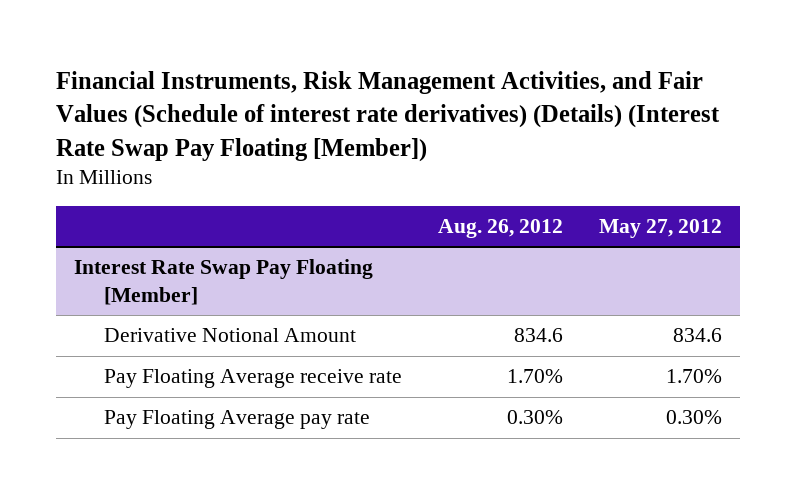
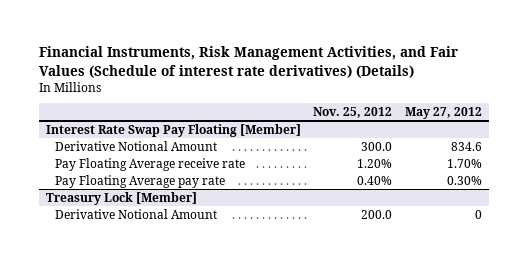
[56,71,721,162] Financial Instruments, Risk Management Activities, and Fair Values (Schedule of interest rate derivatives) (Details) (Interest Rate Swap Pay Floating [Member]) -> [39,46,459,78] Financial Instruments, Risk Management Activities, and Fair Values (Schedule of interest rate derivatives) (Details)
[437,218,563,238] Aug. 26, 2012 -> none
none -> [313,106,393,118] Nov. 25, 2012
none -> [45,191,197,205] Treasury Lock [Member]
none -> [54,208,217,219] Derivative Notional Amount

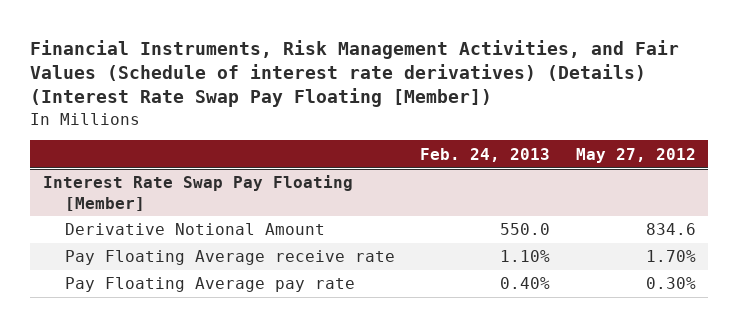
[39,46,459,78] Financial Instruments, Risk Management Activities, and Fair Values (Schedule of interest rate derivatives) (Details) -> [30,39,680,108] Financial Instruments, Risk Management Activities, and Fair Values (Schedule of interest rate derivatives) (Details) (Interest Rate Swap Pay Floating [Member])
[313,106,393,118] Nov. 25, 2012 -> none
none -> [420,147,551,162] Feb. 24, 2013
[45,191,197,205] Treasury Lock [Member] -> none
[54,208,217,219] Derivative Notional Amount -> none

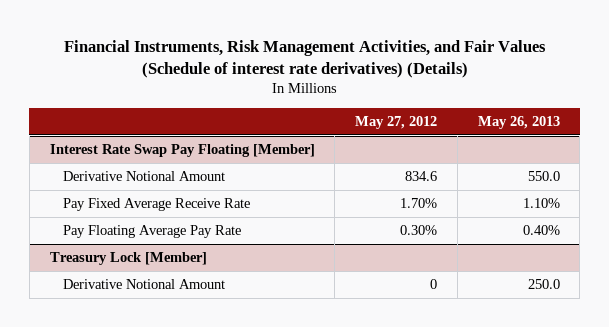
[30,39,680,108] Financial Instruments, Risk Management Activities, and Fair Values (Schedule of interest rate derivatives) (Details) (Interest Rate Swap Pay Floating [Member]) -> [63,39,546,78] Financial Instruments, Risk Management Activities, and Fair Values (Schedule of interest rate derivatives) (Details)
[420,147,551,162] Feb. 24, 2013 -> none
none -> [477,115,560,129] May 26, 2013
[64,250,395,266] Pay Floating Average receive rate -> [63,198,251,212] Pay Fixed Average Receive Rate
[64,277,355,293] Pay Floating Average pay rate -> [63,225,242,239] Pay Floating Average Pay Rate
none -> [49,252,207,266] Treasury Lock [Member]
none -> [63,279,226,290] Derivative Notional Amount

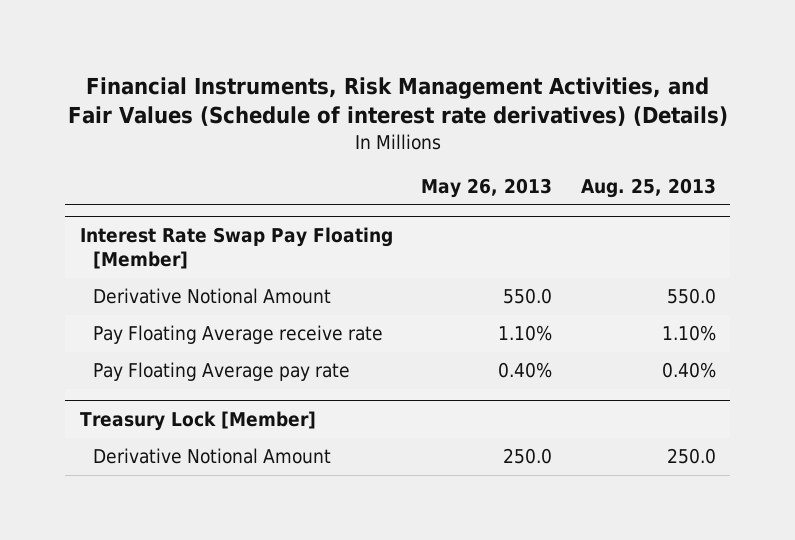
[355,115,438,129] May 27, 2012 -> none
none -> [580,177,716,198] Aug. 25, 2013
[63,198,251,212] Pay Fixed Average Receive Rate -> [92,325,383,345] Pay Floating Average receive rate
[63,225,242,239] Pay Floating Average Pay Rate -> [92,362,350,382] Pay Floating Average pay rate

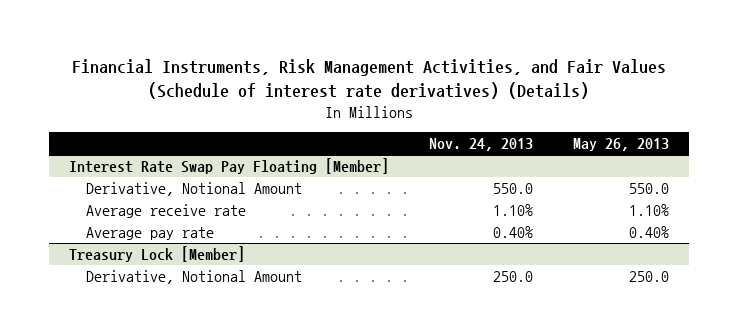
[580,177,716,198] Aug. 25, 2013 -> none
none -> [429,138,534,152] Nov. 24, 2013
[92,288,331,305] Derivative Notional Amount -> [85,181,302,196] Derivative, Notional Amount
[92,325,383,345] Pay Floating Average receive rate -> [85,203,246,218] Average receive rate
[92,362,350,382] Pay Floating Average pay rate -> [85,226,214,240] Average pay rate
[92,448,331,465] Derivative Notional Amount -> [85,269,302,284] Derivative, Notional Amount

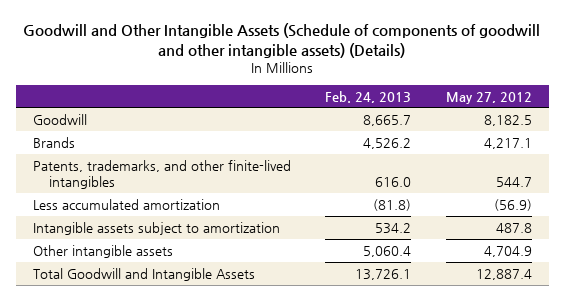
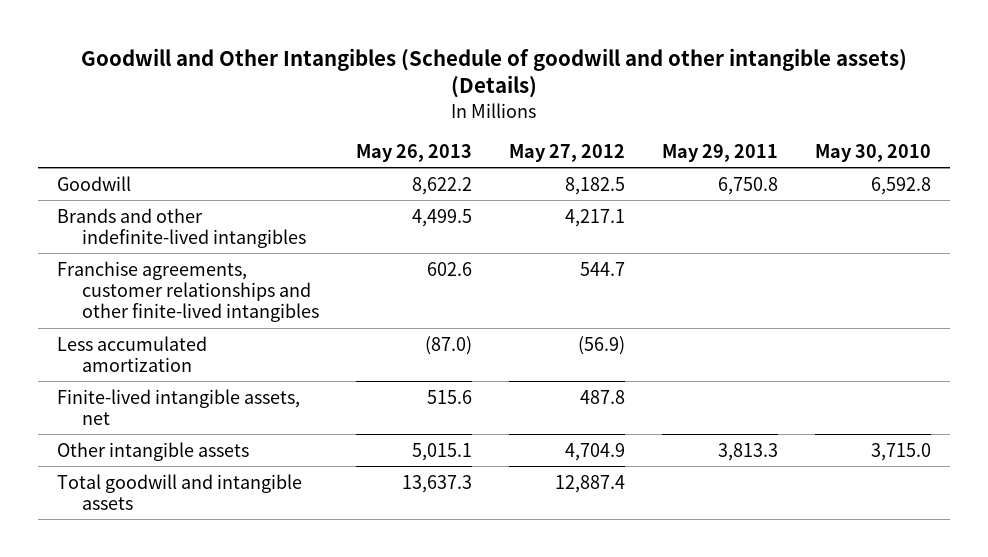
[23,23,541,58] Goodwill and Other Intangible Assets (Schedule of components of goodwill and other intangible assets) (Details) -> [80,47,907,99] Goodwill and Other Intangibles (Schedule of goodwill and other intangible assets) (Details)
[325,90,412,103] Feb. 24, 2013 -> none
none -> [355,143,472,162] May 26, 2013
none -> [662,143,779,162] May 29, 2011
none -> [815,143,932,162] May 30, 2010
[32,136,75,148] Brands -> [56,207,306,248] Brands and other indefinite-lived intangibles
[32,159,291,189] Patents, trademarks, and other finite-lived intangibles -> [56,260,319,323] Franchise agreements, customer relationships and other finite-lived intangibles
[32,221,280,235] Intangible assets subject to amortization -> [56,388,300,425] Finite-lived intangible assets, net
[32,267,255,281] Total Goodwill and Intangible Assets -> [56,473,302,510] Total goodwill and intangible assets

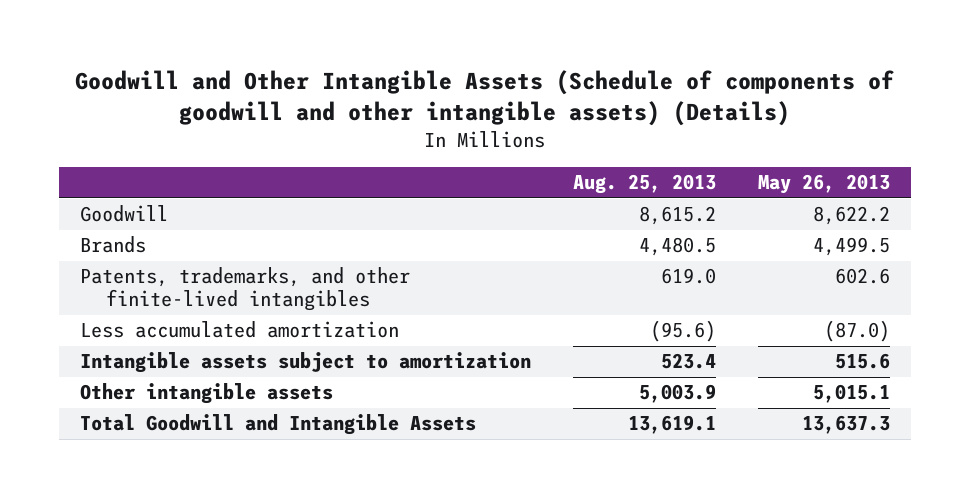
[80,47,907,99] Goodwill and Other Intangibles (Schedule of goodwill and other intangible assets) (Details) -> [74,70,894,127] Goodwill and Other Intangible Assets (Schedule of components of goodwill and other intangible assets) (Details)
[509,143,626,162] May 27, 2012 -> none
[662,143,779,162] May 29, 2011 -> none
[815,143,932,162] May 30, 2010 -> none
none -> [572,174,716,195] Aug. 25, 2013
[56,207,306,248] Brands and other indefinite-lived intangibles -> [79,236,146,254] Brands
[56,260,319,323] Franchise agreements, customer relationships and other finite-lived intangibles -> [79,267,410,312] Patents, trademarks, and other finite-lived intangibles
[56,388,300,425] Finite-lived intangible assets, net -> [79,352,531,374] Intangible assets subject to amortization
[56,473,302,510] Total goodwill and intangible assets -> [79,414,476,436] Total Goodwill and Intangible Assets

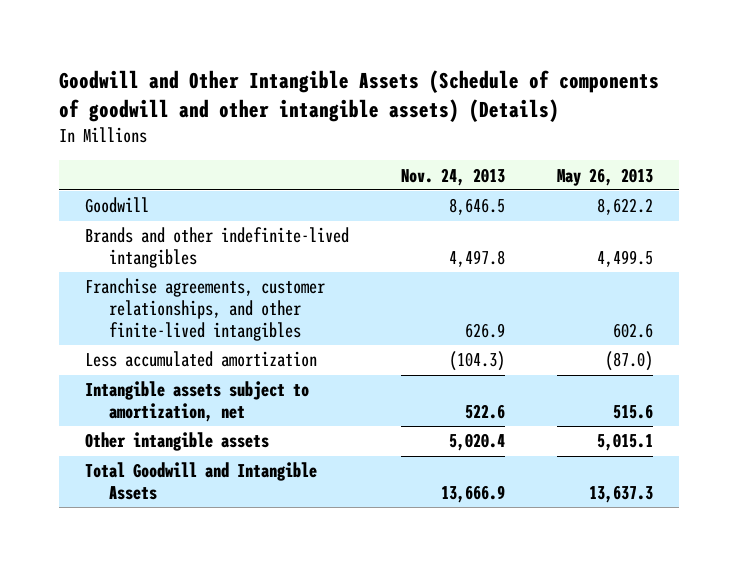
[572,174,716,195] Aug. 25, 2013 -> none
none -> [401,167,506,186] Nov. 24, 2013
[79,236,146,254] Brands -> [84,227,349,269] Brands and other indefinite-lived intangibles
[79,267,410,312] Patents, trademarks, and other finite-lived intangibles -> [84,278,325,342] Franchise agreements, customer relationships, and other finite-lived intangibles
[79,352,531,374] Intangible assets subject to amortization -> [84,381,309,423] Intangible assets subject to amortization, net

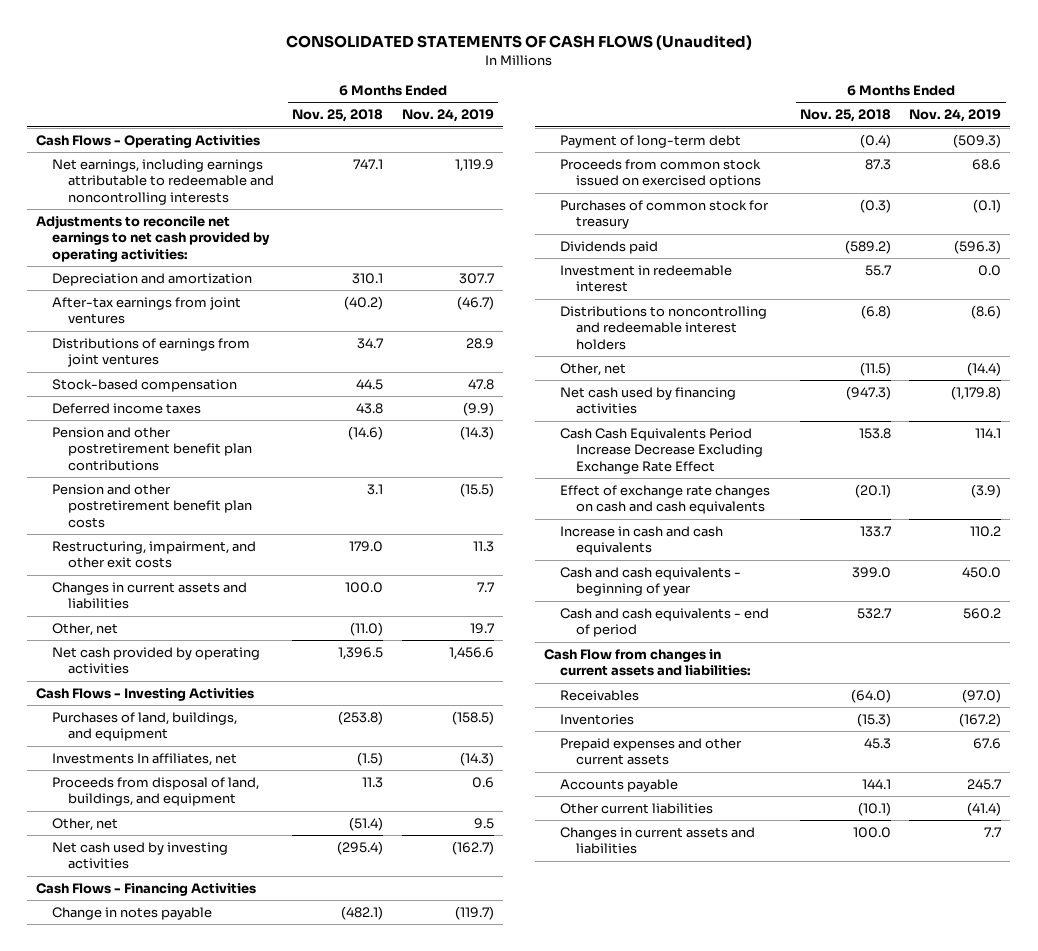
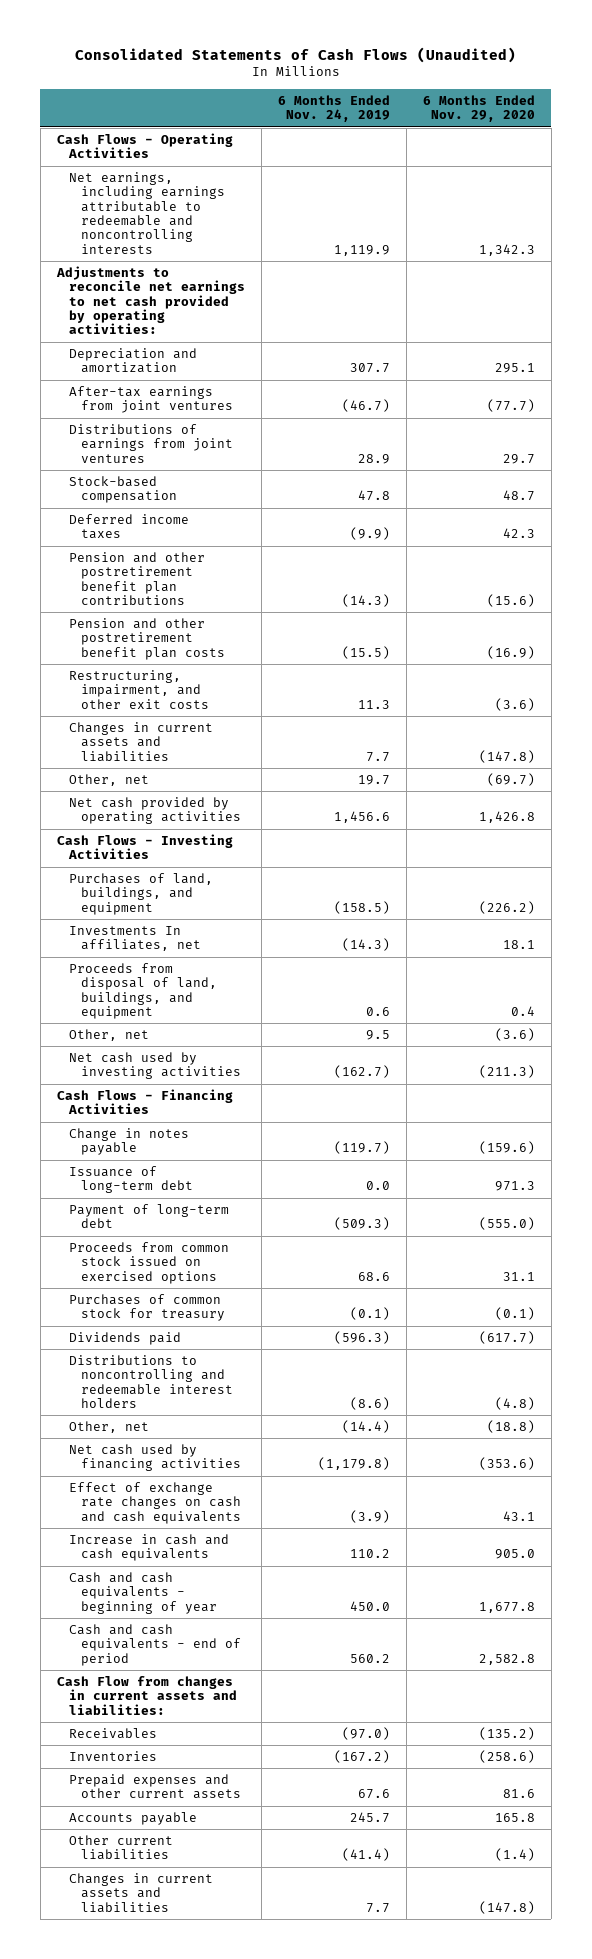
[285,35,752,51] CONSOLIDATED STATEMENTS OF CASH FLOWS (Unaudited) -> [74,46,516,63] Consolidated Statements of Cash Flows (Unaudited)
[292,109,384,123] Nov. 25, 2018 -> none
none -> [422,94,535,123] 6 Months Ended Nov. 29, 2020
none -> [68,1166,193,1194] Issuance of long-term debt
[560,264,733,293] Investment in redeemable interest -> none
[560,427,764,474] Cash Cash Equivalents Period Increase Decrease Excluding Exchange Rate Effect -> none

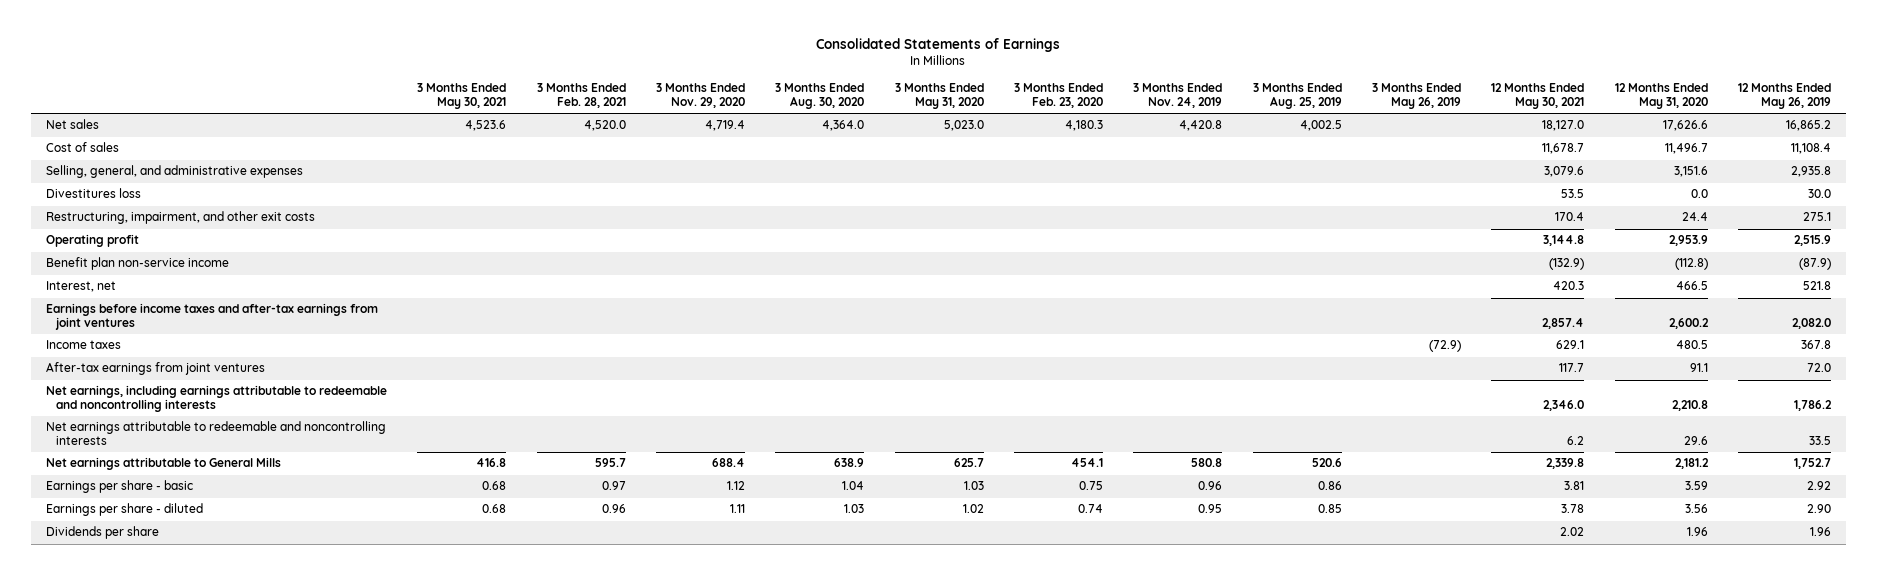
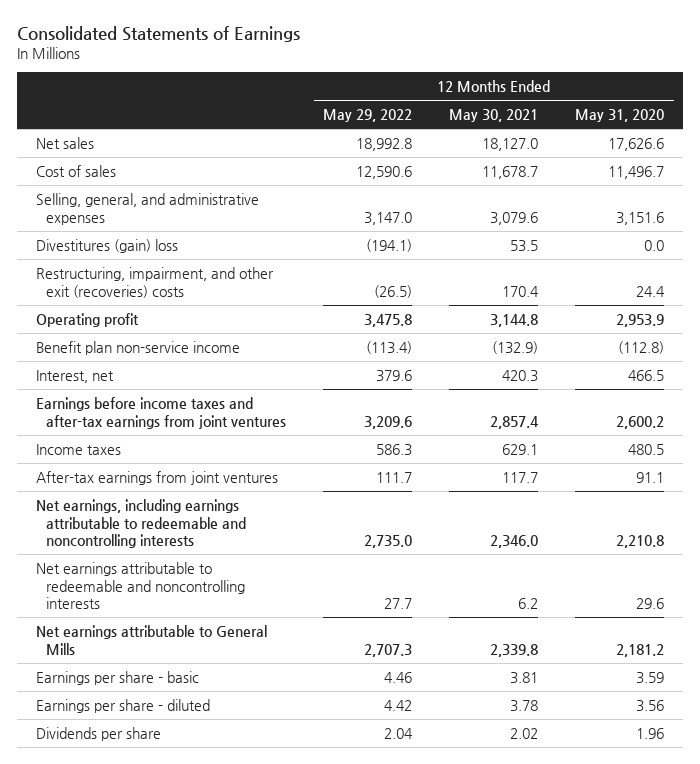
[417,83,507,110] 3 Months Ended May 30, 2021 -> none
[536,83,626,109] 3 Months Ended Feb. 28, 2021 -> none
[655,83,745,109] 3 Months Ended Nov. 29, 2020 -> none
[775,83,865,110] 3 Months Ended Aug. 30, 2020 -> none
[894,83,984,110] 3 Months Ended May 31, 2020 -> none
[1013,83,1103,109] 3 Months Ended Feb. 23, 2020 -> none
[1133,83,1223,109] 3 Months Ended Nov. 24, 2019 -> none
[1252,83,1342,110] 3 Months Ended Aug. 25, 2019 -> none
[1371,83,1461,110] 3 Months Ended May 26, 2019 -> none
[1738,83,1832,110] 12 Months Ended May 26, 2019 -> none
none -> [322,109,412,123] May 29, 2022
[45,188,141,199] Divestitures loss -> [35,238,178,253] Divestitures (gain) loss
[45,211,315,225] Restructuring, impairment, and other exit costs -> [35,266,274,298] Restructuring, impairment, and other exit (recoveries) costs

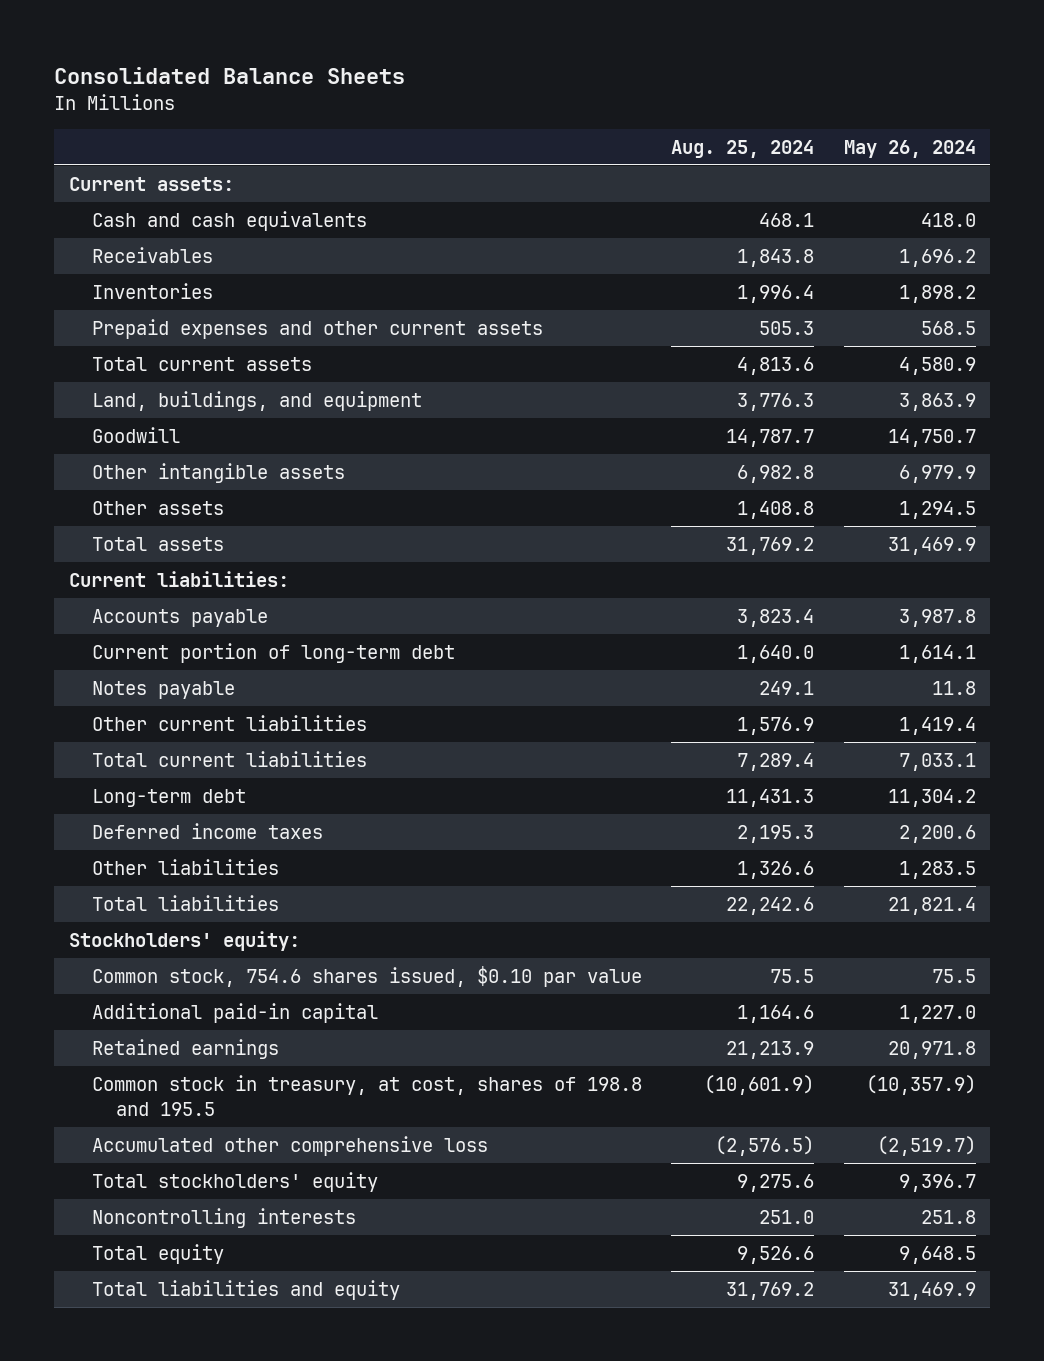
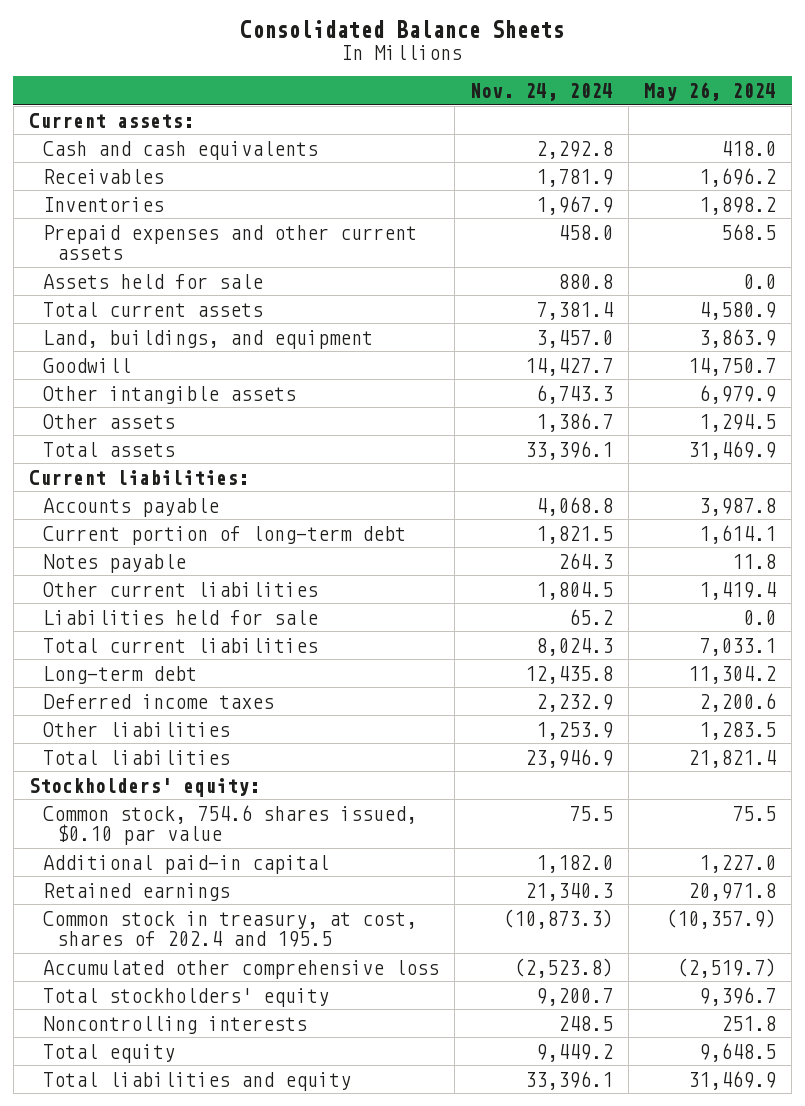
[671,139,815,158] Aug. 25, 2024 -> none
none -> [470,83,614,102] Nov. 24, 2024
none -> [42,273,263,289] Assets held for sale
none -> [42,609,318,625] Liabilities held for sale
[92,1074,643,1116] Common stock in treasury, at cost, shares of 198.8 and 195.5 -> [42,910,417,948] Common stock in treasury, at cost, shares of 202.4 and 195.5

